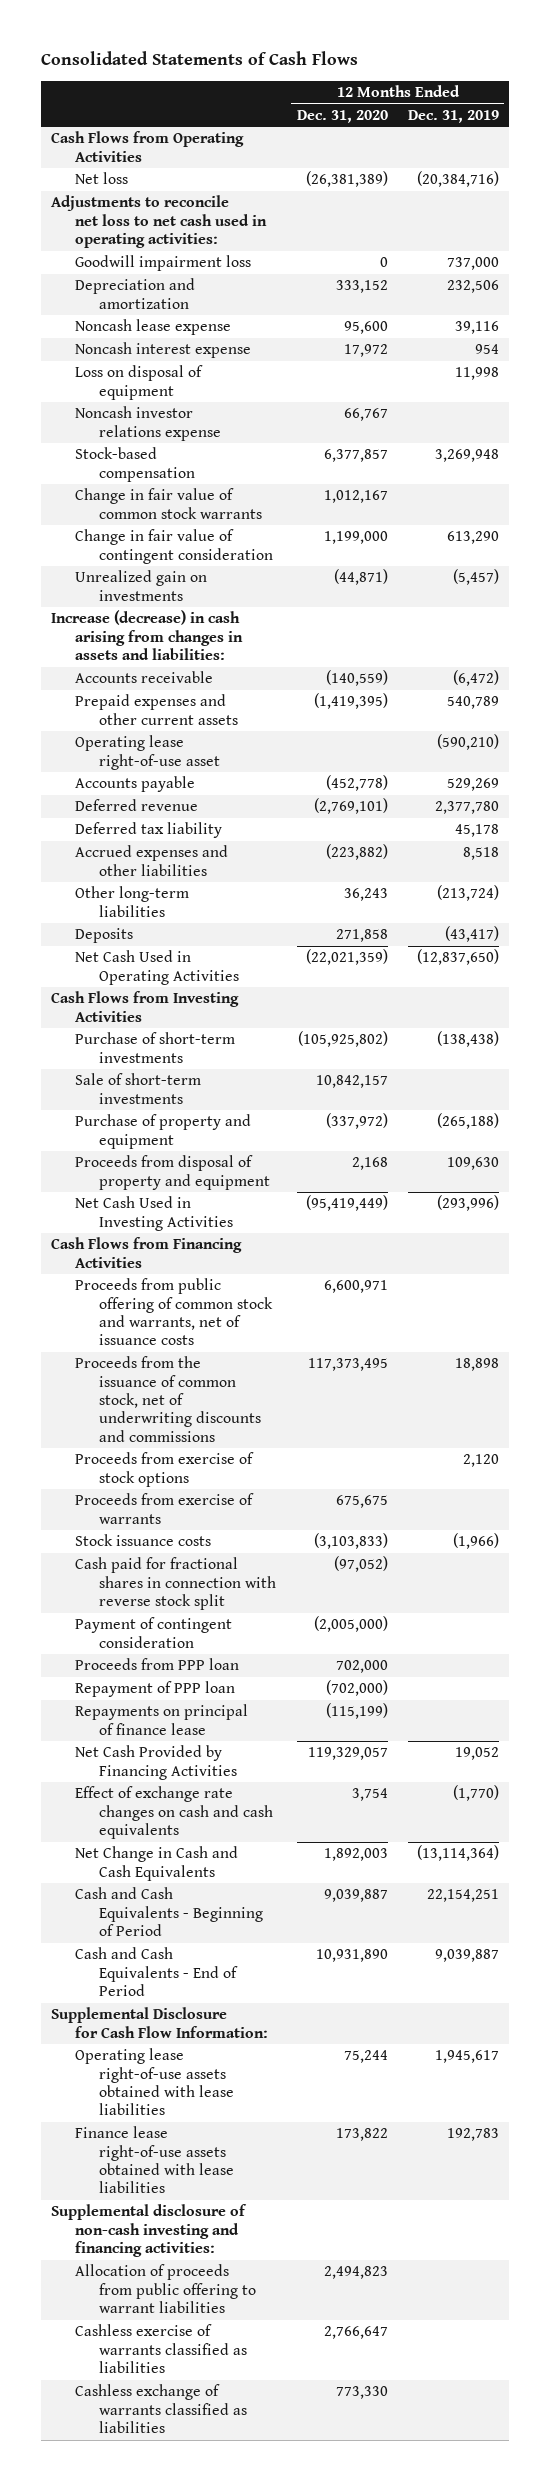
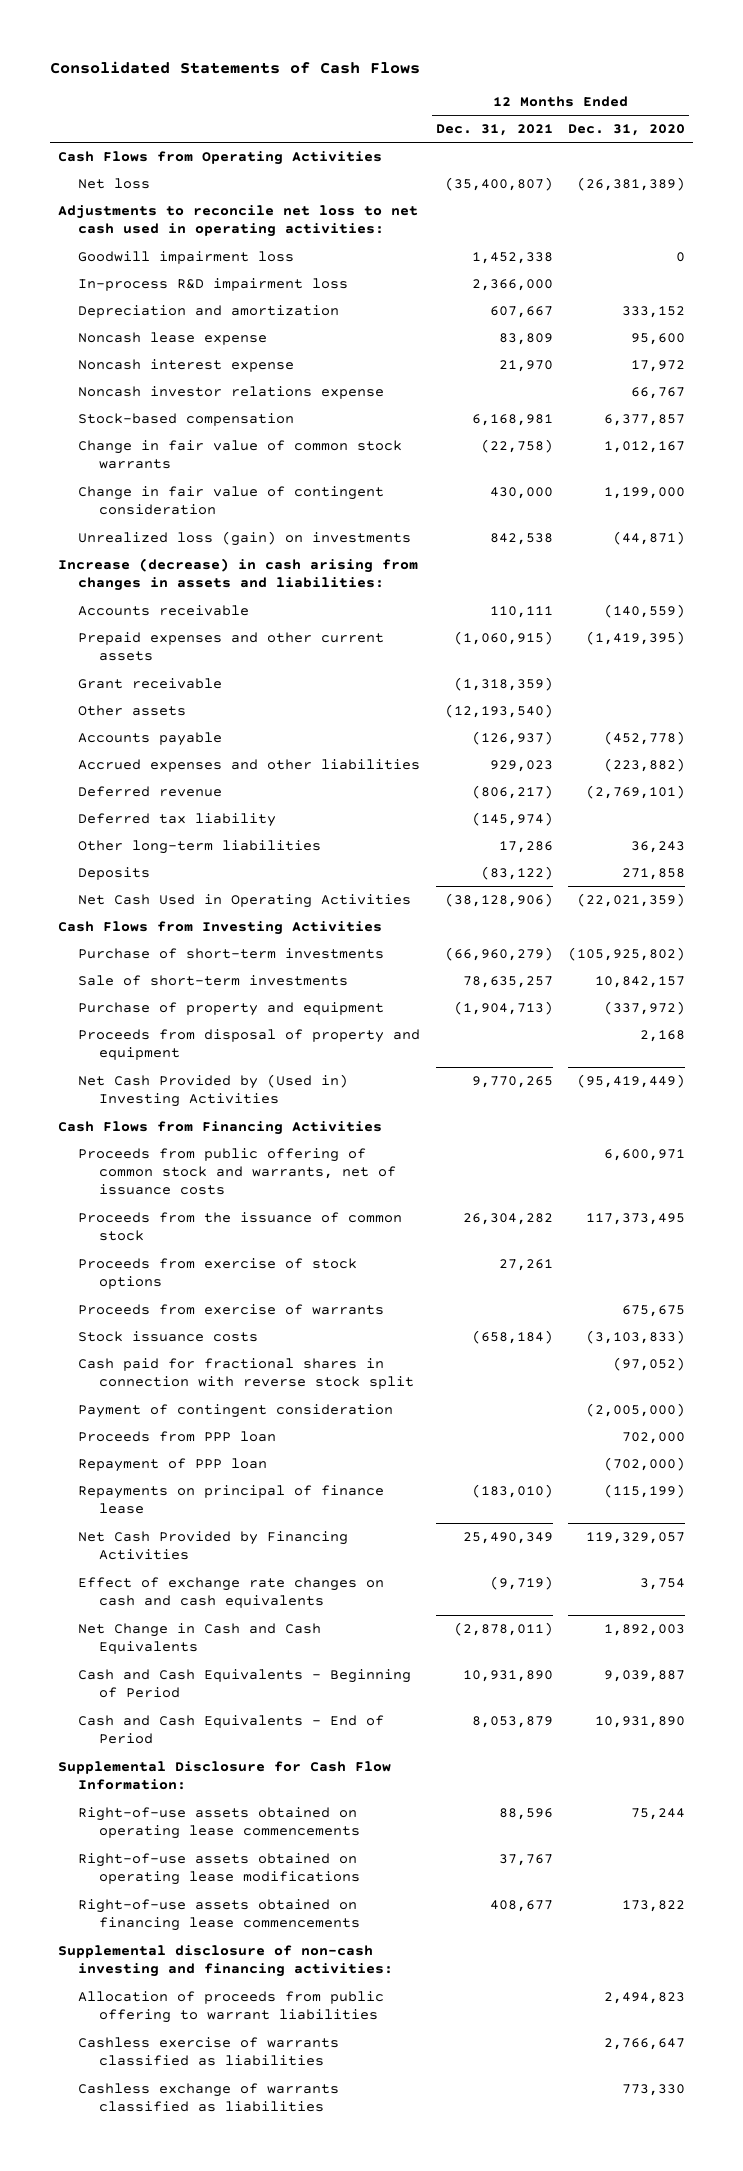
[407,109,499,123] Dec. 31, 2019 -> none
none -> [435,124,553,137] Dec. 31, 2021
none -> [78,278,349,292] In-process R&D impairment loss
[75,365,204,400] Loss on disposal of equipment -> none
[75,570,208,601] Unrealized gain on investments -> [78,531,412,547] Unrealized loss (gain) on investments
[75,735,221,770] Operating lease right-of-use asset -> none
none -> [78,678,223,690] Grant receivable
none -> [78,705,187,717] Other assets
[75,845,229,876] Accrued expenses and other liabilities -> [78,759,421,773] Accrued expenses and other liabilities
[75,1196,234,1231] Net Cash Used in Investing Activities -> [78,1074,349,1108] Net Cash Provided by (Used in) Investing Activities
[75,1356,262,1442] Proceeds from the issuance of common stock, net of underwriting discounts and commissions -> [78,1212,403,1242] Proceeds from the issuance of common stock
[75,2048,235,2116] Operating lease right-of-use assets obtained with lease liabilities -> [78,1807,361,1840] Right-of-use assets obtained on operating lease commencements
none -> [78,1853,361,1886] Right-of-use assets obtained on operating lease modifications
[75,2126,235,2194] Finance lease right-of-use assets obtained with lease liabilities -> [78,1899,361,1932] Right-of-use assets obtained on financing lease commencements

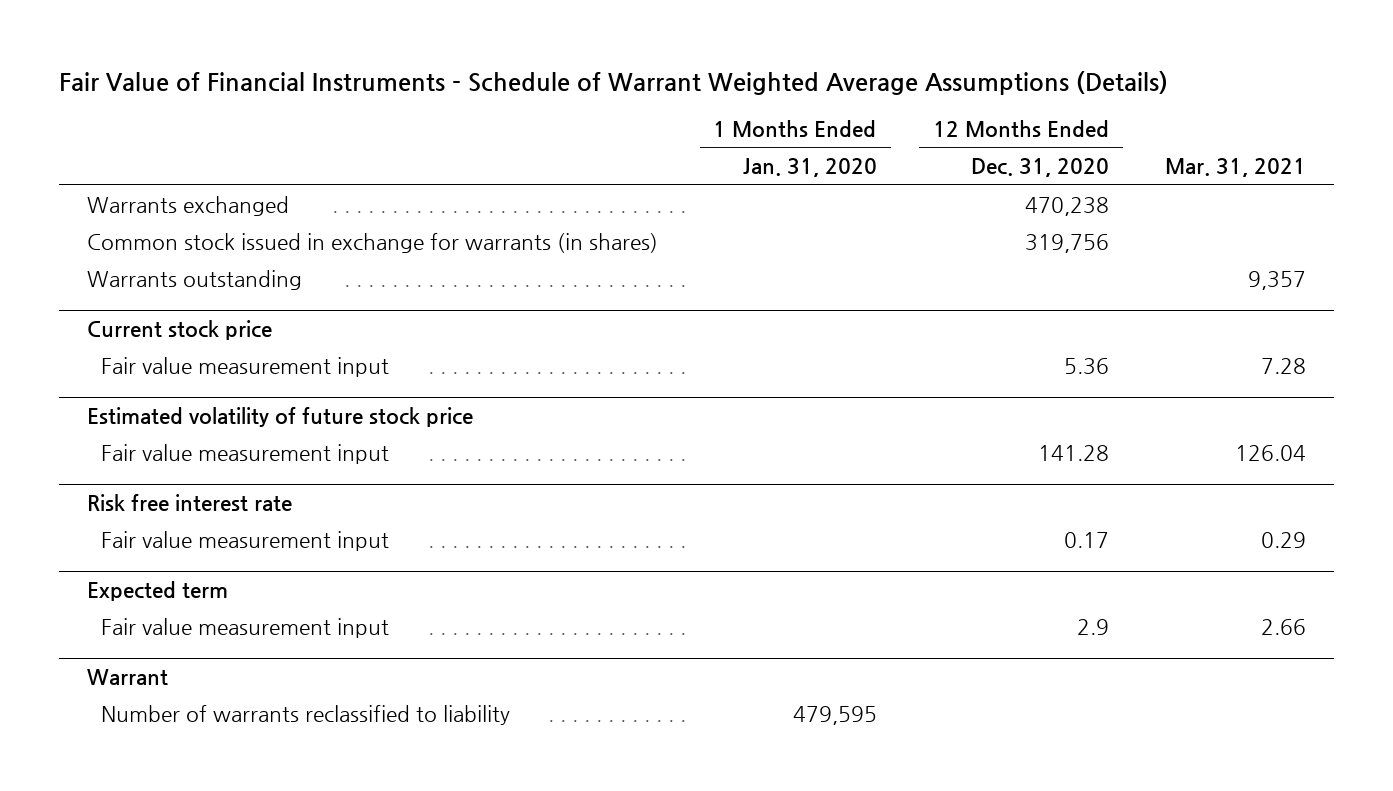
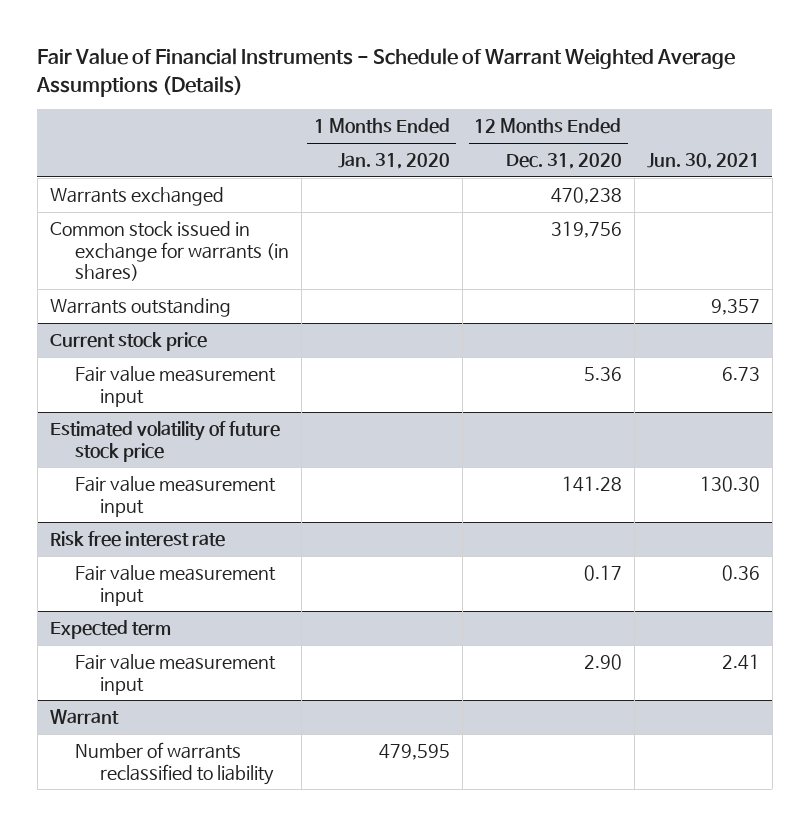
[1164,158,1306,178] Mar. 31, 2021 -> none
none -> [646,153,760,170] Jun. 30, 2021
[1076,618,1109,635] 2.9 -> [583,654,622,671] 2.90

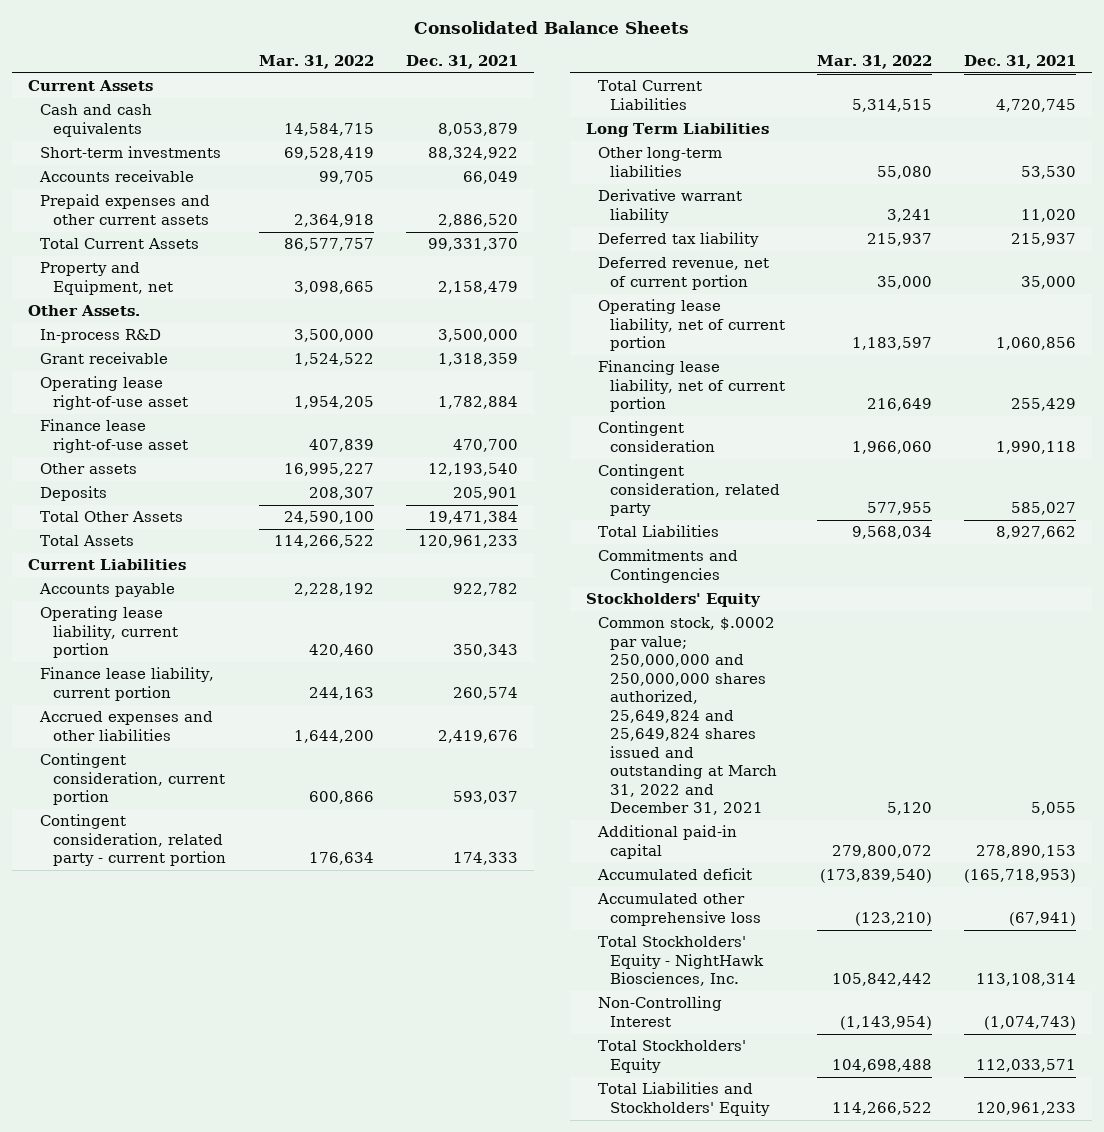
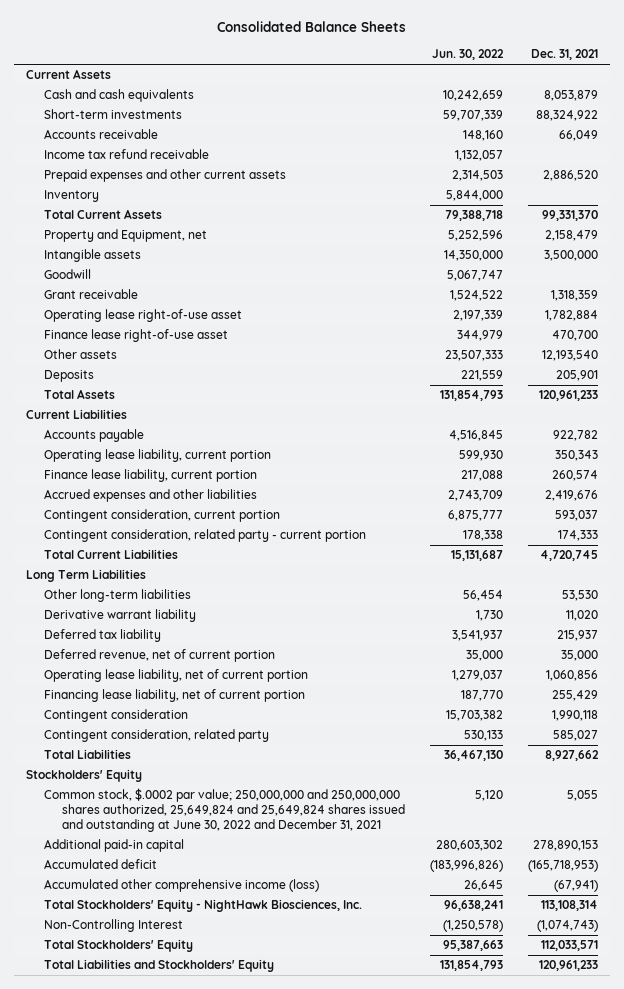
[259,54,375,69] Mar. 31, 2022 -> none
none -> [432,49,505,61] Jun. 30, 2022
none -> [44,149,210,160] Income tax refund receivable
none -> [44,190,100,203] Inventory
[28,305,141,317] Other Assets. -> none
[40,329,162,344] In-process R&D -> [44,249,142,263] Intangible assets
none -> [44,269,92,280] Goodwill
[40,511,184,523] Total Other Assets -> none
[598,549,739,583] Commitments and Contingencies -> none
[598,617,778,815] Common stock, $.0002 par value; 250,000,000 and 250,000,000 shares authorized, 25,649,824 and 25,649,824 shares issued and outstanding at March 31, 2022 and December 31, 2021 -> [44,788,406,833] Common stock, $.0002 par value; 250,000,000 and 250,000,000 shares authorized, 25,649,824 and 25,649,824 shares issued and outstanding at June 30, 2022 and December 31, 2021
[597,893,762,926] Accumulated other comprehensive loss -> [44,879,320,893] Accumulated other comprehensive income (loss)

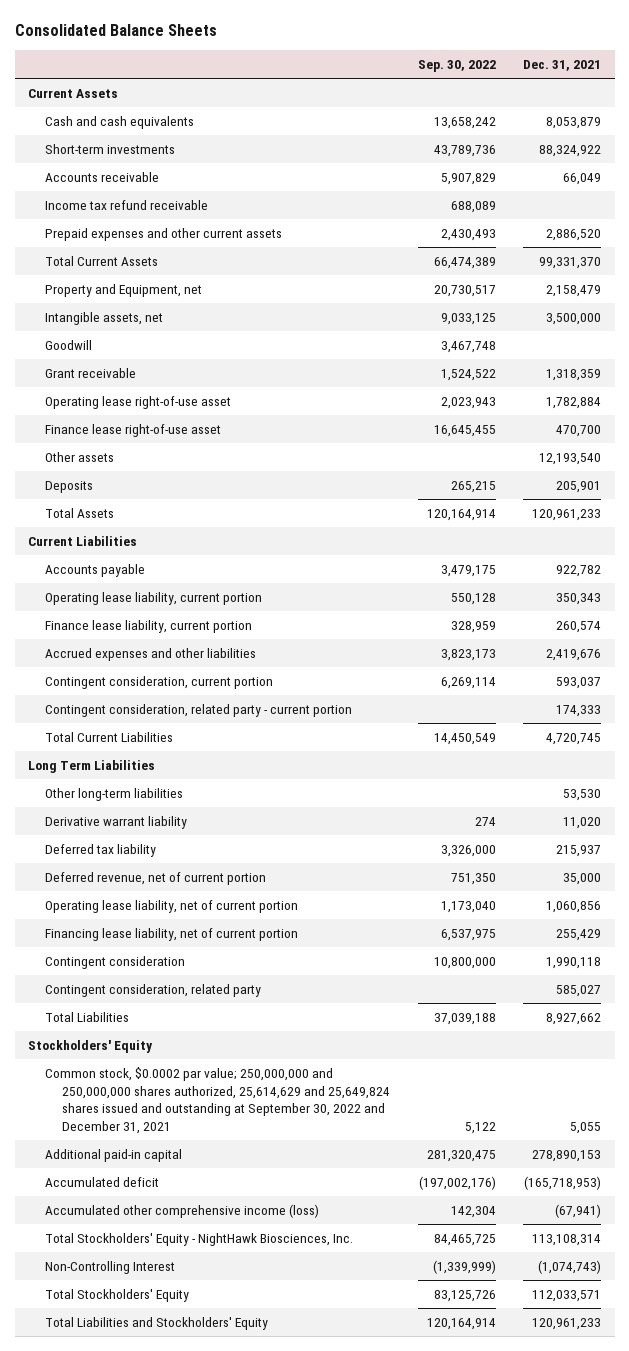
[432,49,505,61] Jun. 30, 2022 -> none
none -> [417,59,496,72] Sep. 30, 2022
[44,190,100,203] Inventory -> none
[44,249,142,263] Intangible assets -> [45,312,164,326] Intangible assets, net
[44,788,406,833] Common stock, $.0002 par value; 250,000,000 and 250,000,000 shares authorized, 25,649,824 and 25,649,824 shares issued and outstanding at June 30, 2022 and December 31, 2021 -> [45,1067,391,1134] Common stock, $0.0002 par value; 250,000,000 and 250,000,000 shares authorized, 25,614,629 and 25,649,824 shares issued and outstanding at September 30, 2022 and December 31, 2021

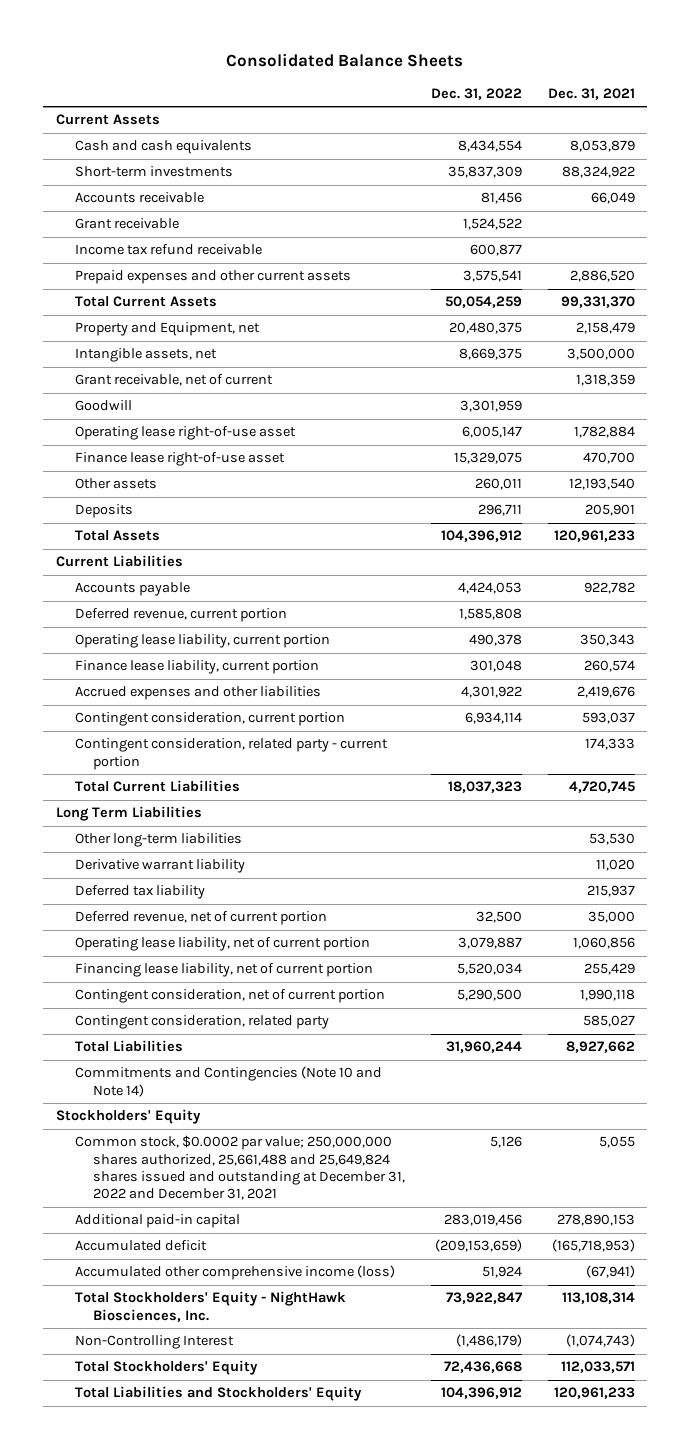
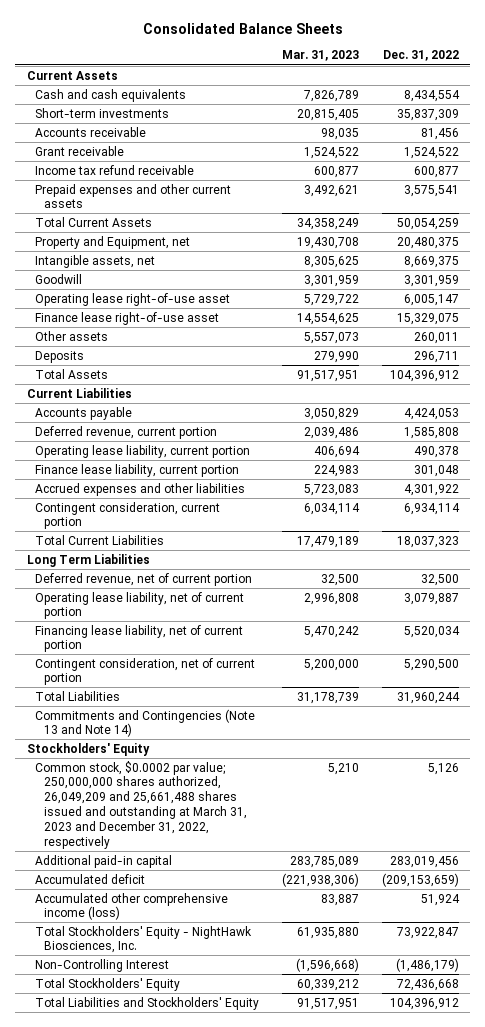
[547,88,635,101] Dec. 31, 2021 -> none
none -> [281,50,359,62] Mar. 31, 2023
[74,374,273,387] Grant receivable, net of current -> none
[74,738,388,770] Contingent consideration, related party - current portion -> none
[74,833,242,848] Other long-term liabilities -> none
[74,859,245,874] Derivative warrant liability -> none
[74,885,205,900] Deferred tax liability -> none
[74,1015,329,1030] Contingent consideration, related party -> none
[74,1066,382,1097] Commitments and Contingencies (Note 10 and Note 14) -> [35,708,256,738] Commitments and Contingencies (Note 13 and Note 14)
[74,1135,406,1201] Common stock, $0.0002 par value; 250,000,000 shares authorized, 25,661,488 and 25,649,824 shares issued and outstanding at December 31, 2022 and December 31, 2021 -> [35,760,247,849] Common stock, $0.0002 par value; 250,000,000 shares authorized, 26,049,209 and 25,661,488 shares issued and outstanding at March 31, 2023 and December 31, 2022, respectively

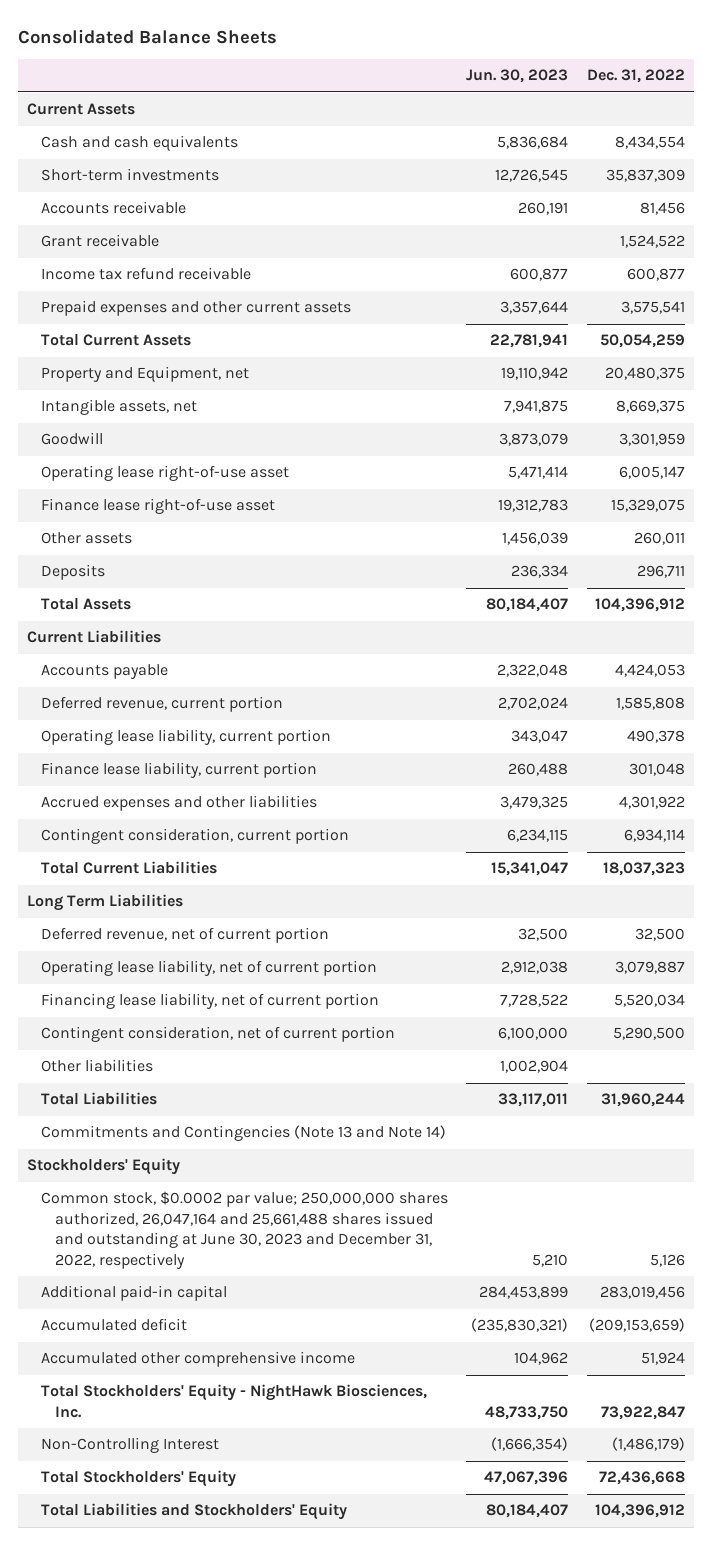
[281,50,359,62] Mar. 31, 2023 -> none
none -> [466,69,569,84] Jun. 30, 2023
none -> [41,1059,154,1073] Other liabilities
[35,760,247,849] Common stock, $0.0002 par value; 250,000,000 shares authorized, 26,049,209 and 25,661,488 shares issued and outstanding at March 31, 2023 and December 31, 2022, respectively -> [41,1191,449,1269] Common stock, $0.0002 par value; 250,000,000 shares authorized, 26,047,164 and 25,661,488 shares issued and outstanding at June 30, 2023 and December 31, 2022, respectively
[35,892,229,921] Accumulated other comprehensive income (loss) -> [41,1351,356,1368] Accumulated other comprehensive income

